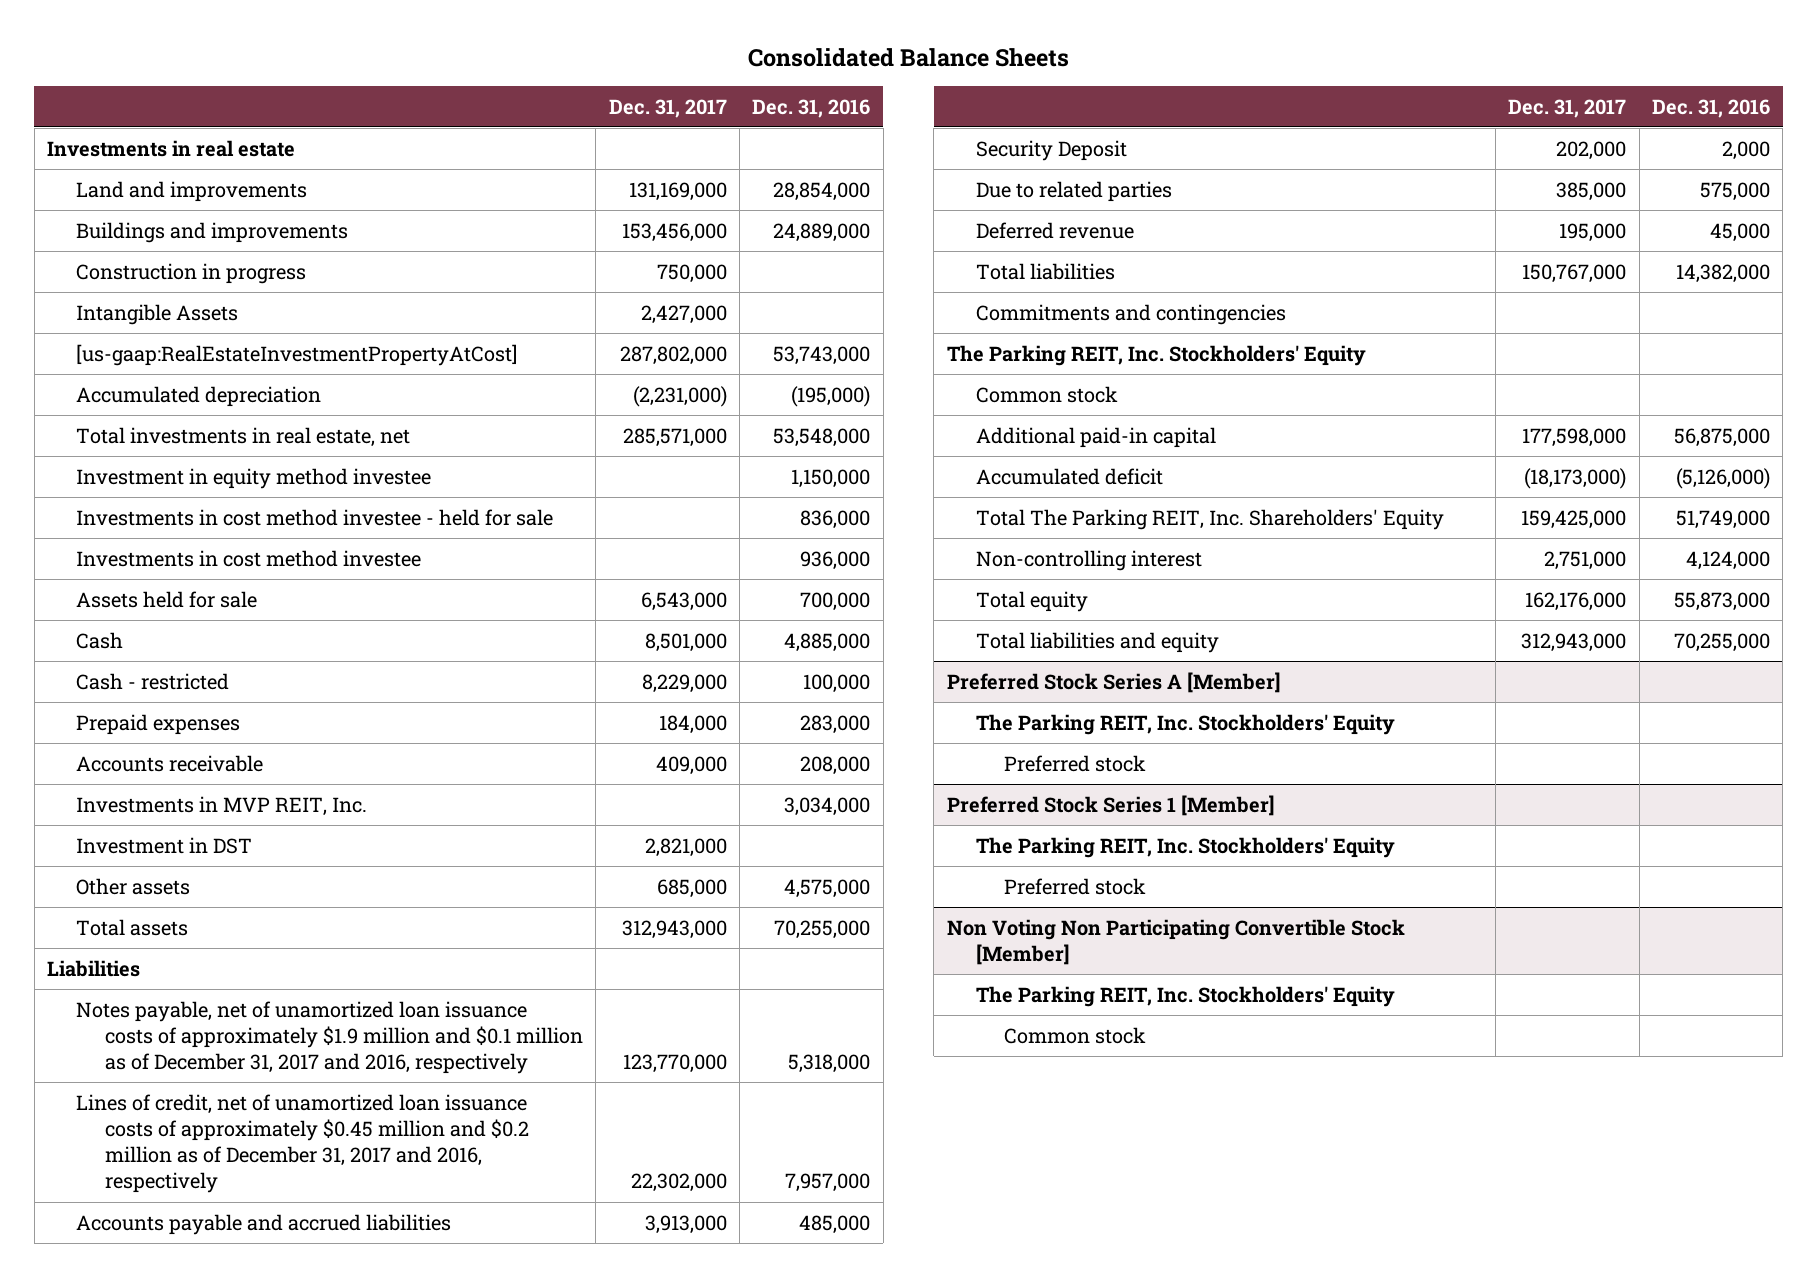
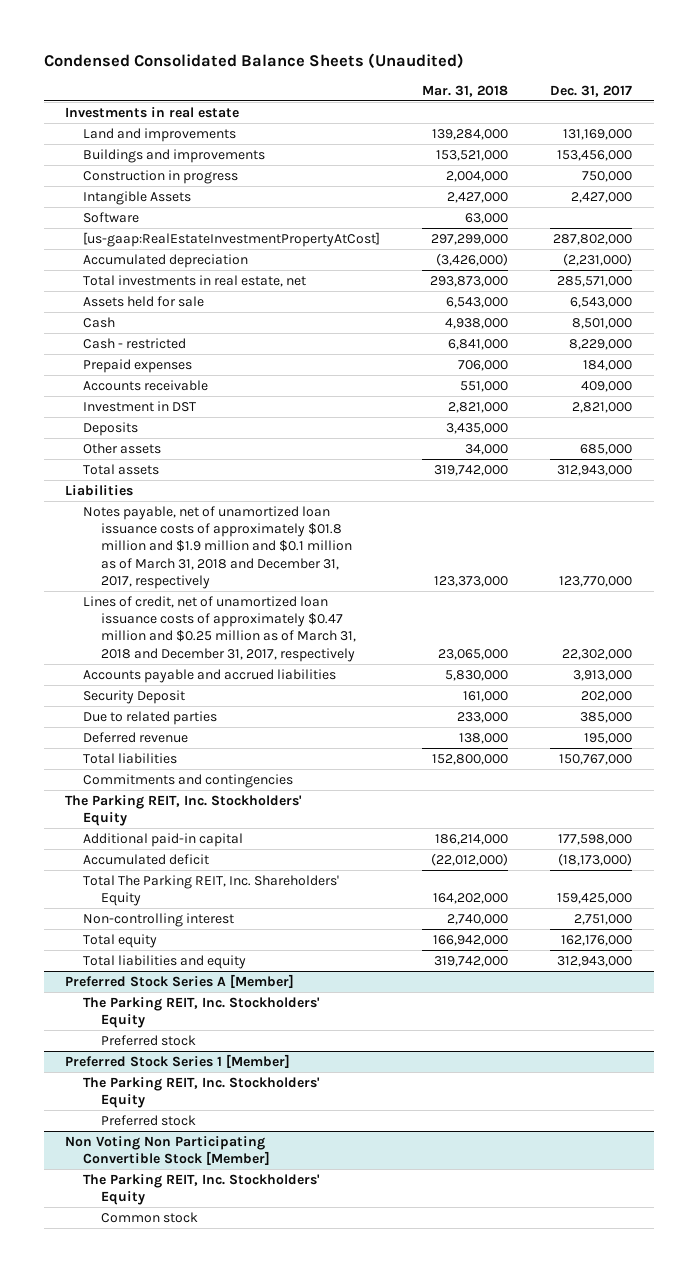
[747,47,1069,67] Consolidated Balance Sheets -> [43,52,464,68] Condensed Consolidated Balance Sheets (Unaudited)
[752,98,871,118] Dec. 31, 2016 -> none
none -> [422,84,509,97] Mar. 31, 2018
none -> [83,211,140,223] Software
[76,467,432,489] Investment in equity method investee -> none
[76,508,554,526] Investments in cost method investee - held for sale -> none
[76,549,422,567] Investments in cost method investee -> none
[76,795,368,816] Investments in MVP REIT, Inc. -> none
none -> [83,421,139,436] Deposits
[76,1000,583,1075] Notes payable, net of unamortized loan issuance costs of approximately $1.9 million and $0.1 million as of December 31, 2017 and 2016, respectively -> [83,505,353,589] Notes payable, net of unamortized loan issuance costs of approximately $01.8 million and $1.9 million and $0.1 million as of March 31, 2018 and December 31, 2017, respectively
[76,1093,529,1194] Lines of credit, net of unamortized loan issuance costs of approximately $0.45 million and $0.2 million as of December 31, 2017 and 2016, respectively -> [83,595,357,662] Lines of credit, net of unamortized loan issuance costs of approximately $0.47 million and $0.25 million as of March 31, 2018 and December 31, 2017, respectively
[975,385,1118,403] Common stock -> none

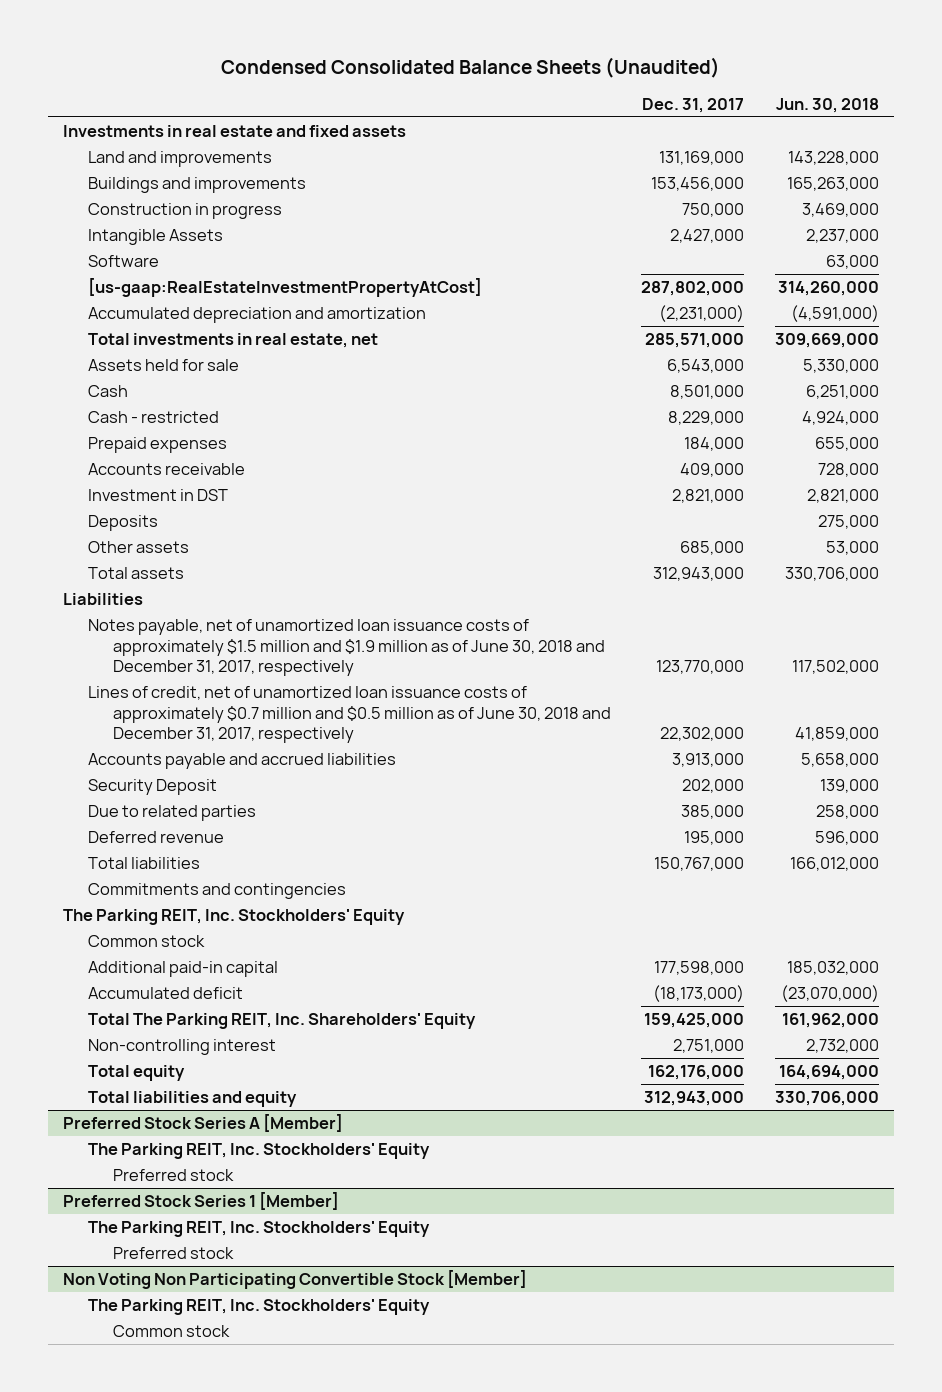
[422,84,509,97] Mar. 31, 2018 -> none
none -> [775,97,879,113] Jun. 30, 2018
[64,106,239,118] Investments in real estate -> [62,125,406,138] Investments in real estate and fixed assets
[83,253,249,268] Accumulated depreciation -> [87,307,426,324] Accumulated depreciation and amortization
[83,505,353,589] Notes payable, net of unamortized loan issuance costs of approximately $01.8 million and $1.9 million and $0.1 million as of March 31, 2018 and December 31, 2017, respectively -> [87,619,605,677] Notes payable, net of unamortized loan issuance costs of approximately $1.5 million and $1.9 million as of June 30, 2018 and December 31, 2017, respectively
[83,595,357,662] Lines of credit, net of unamortized loan issuance costs of approximately $0.47 million and $0.25 million as of March 31, 2018 and December 31, 2017, respectively -> [87,686,611,744] Lines of credit, net of unamortized loan issuance costs of approximately $0.7 million and $0.5 million as of June 30, 2018 and December 31, 2017, respectively
none -> [87,935,205,948] Common stock

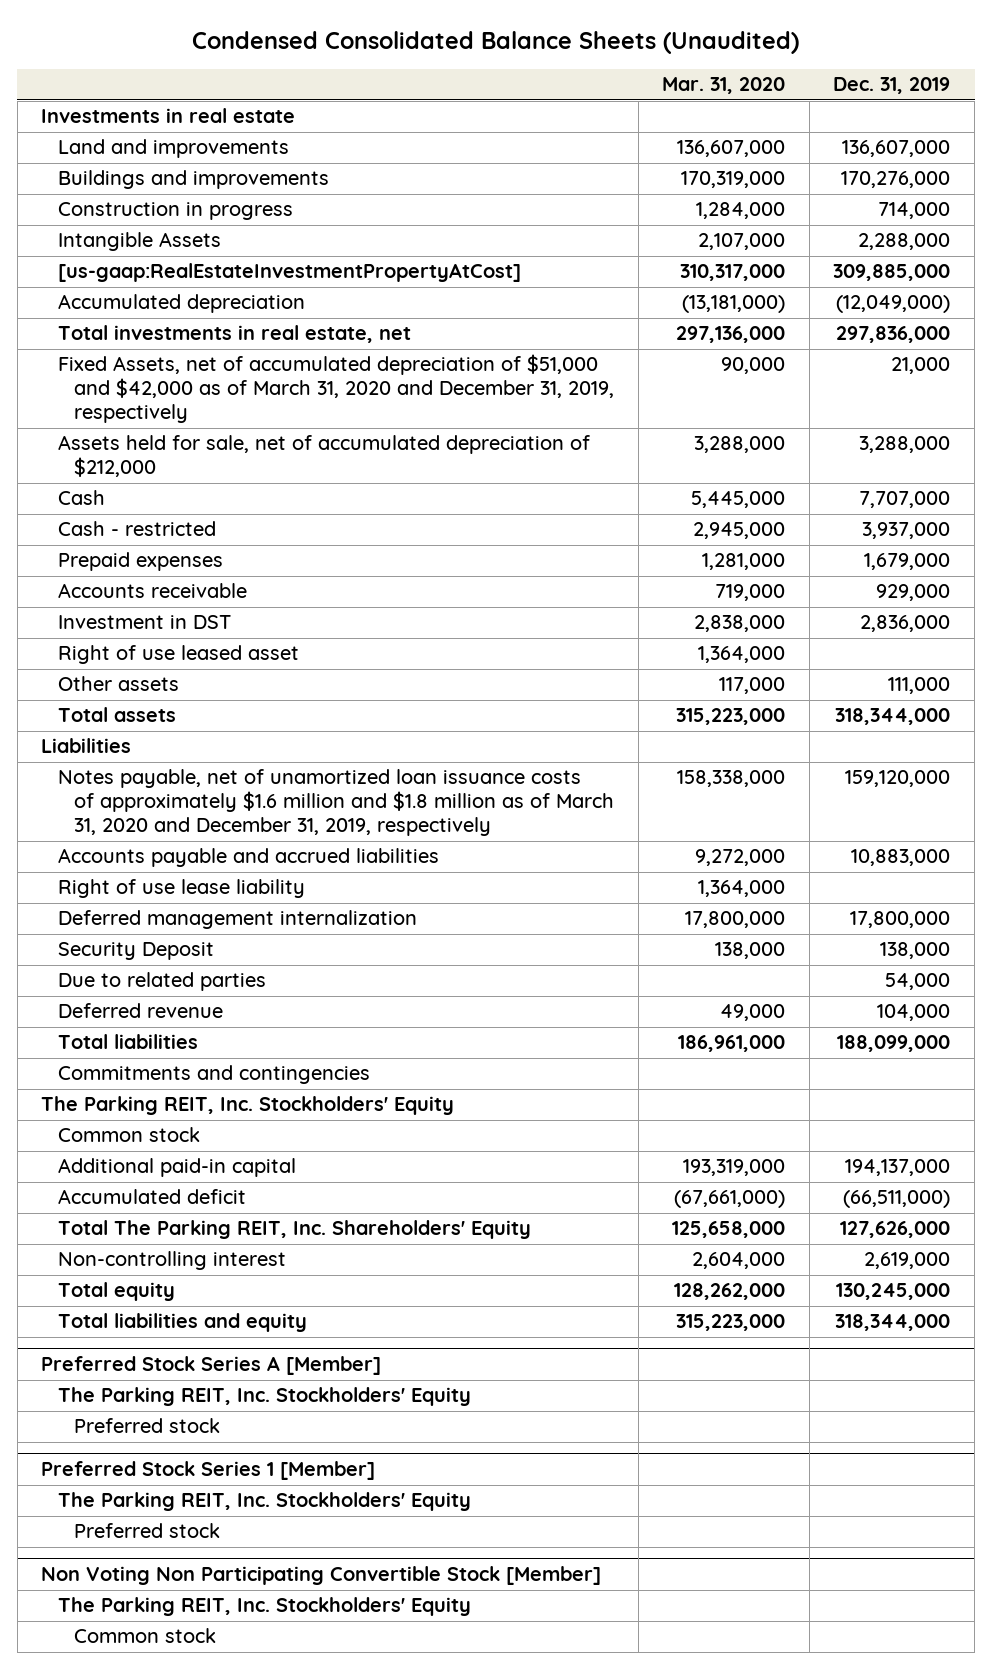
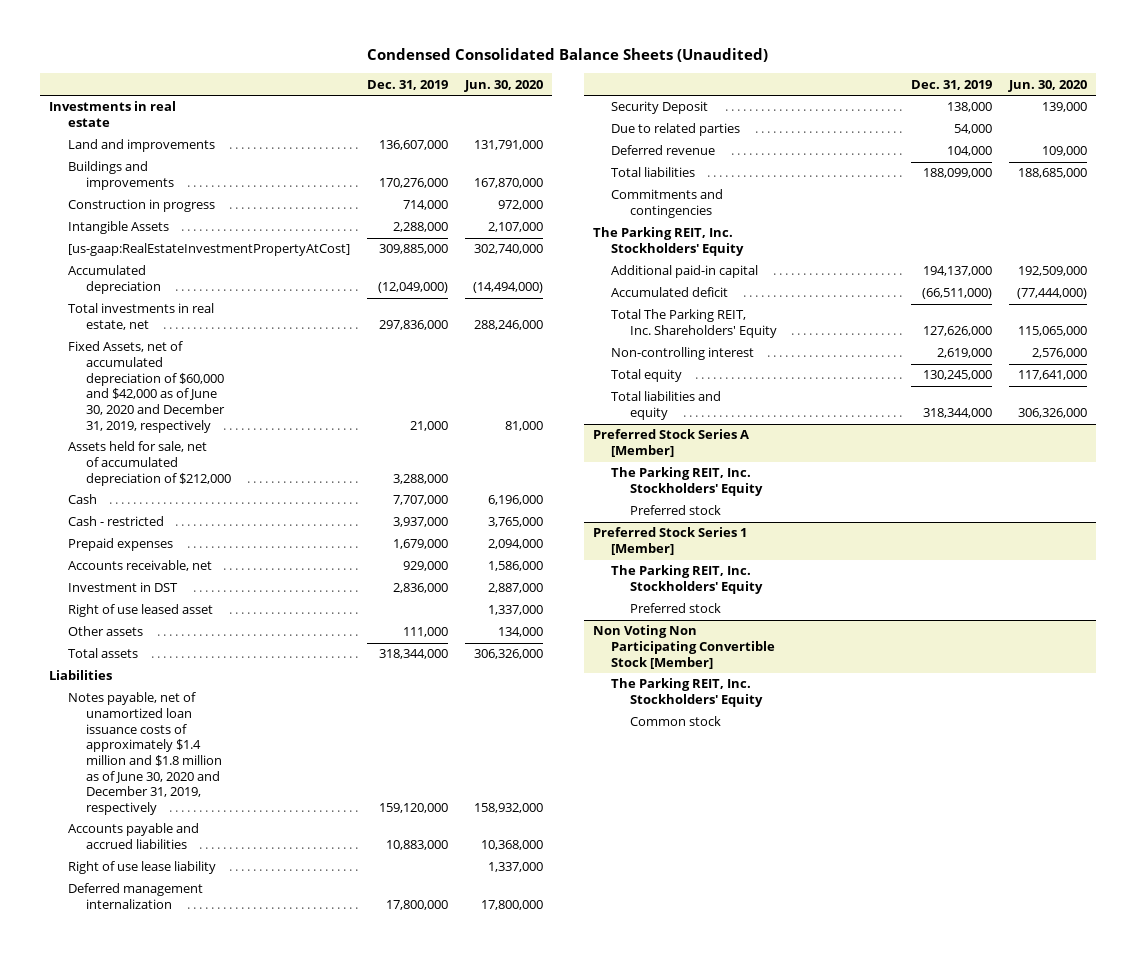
[662,77,786,95] Mar. 31, 2020 -> none
none -> [464,79,544,92] Jun. 30, 2020
[57,354,615,424] Fixed Assets, net of accumulated depreciation of $51,000 and $42,000 as of March 31, 2020 and December 31, 2019, respectively -> [67,341,225,433] Fixed Assets, net of accumulated depreciation of $60,000 and $42,000 as of June 30, 2020 and December 31, 2019, respectively
[57,583,247,599] Accounts receivable -> [67,560,212,572] Accounts receivable, net
[57,769,615,837] Notes payable, net of unamortized loan issuance costs of approximately $1.6 million and $1.8 million as of March 31, 2020 and December 31, 2019, respectively -> [67,692,222,816] Notes payable, net of unamortized loan issuance costs of approximately $1.4 million and $1.8 million as of June 30, 2020 and December 31, 2019, respectively
[57,1127,200,1143] Common stock -> none

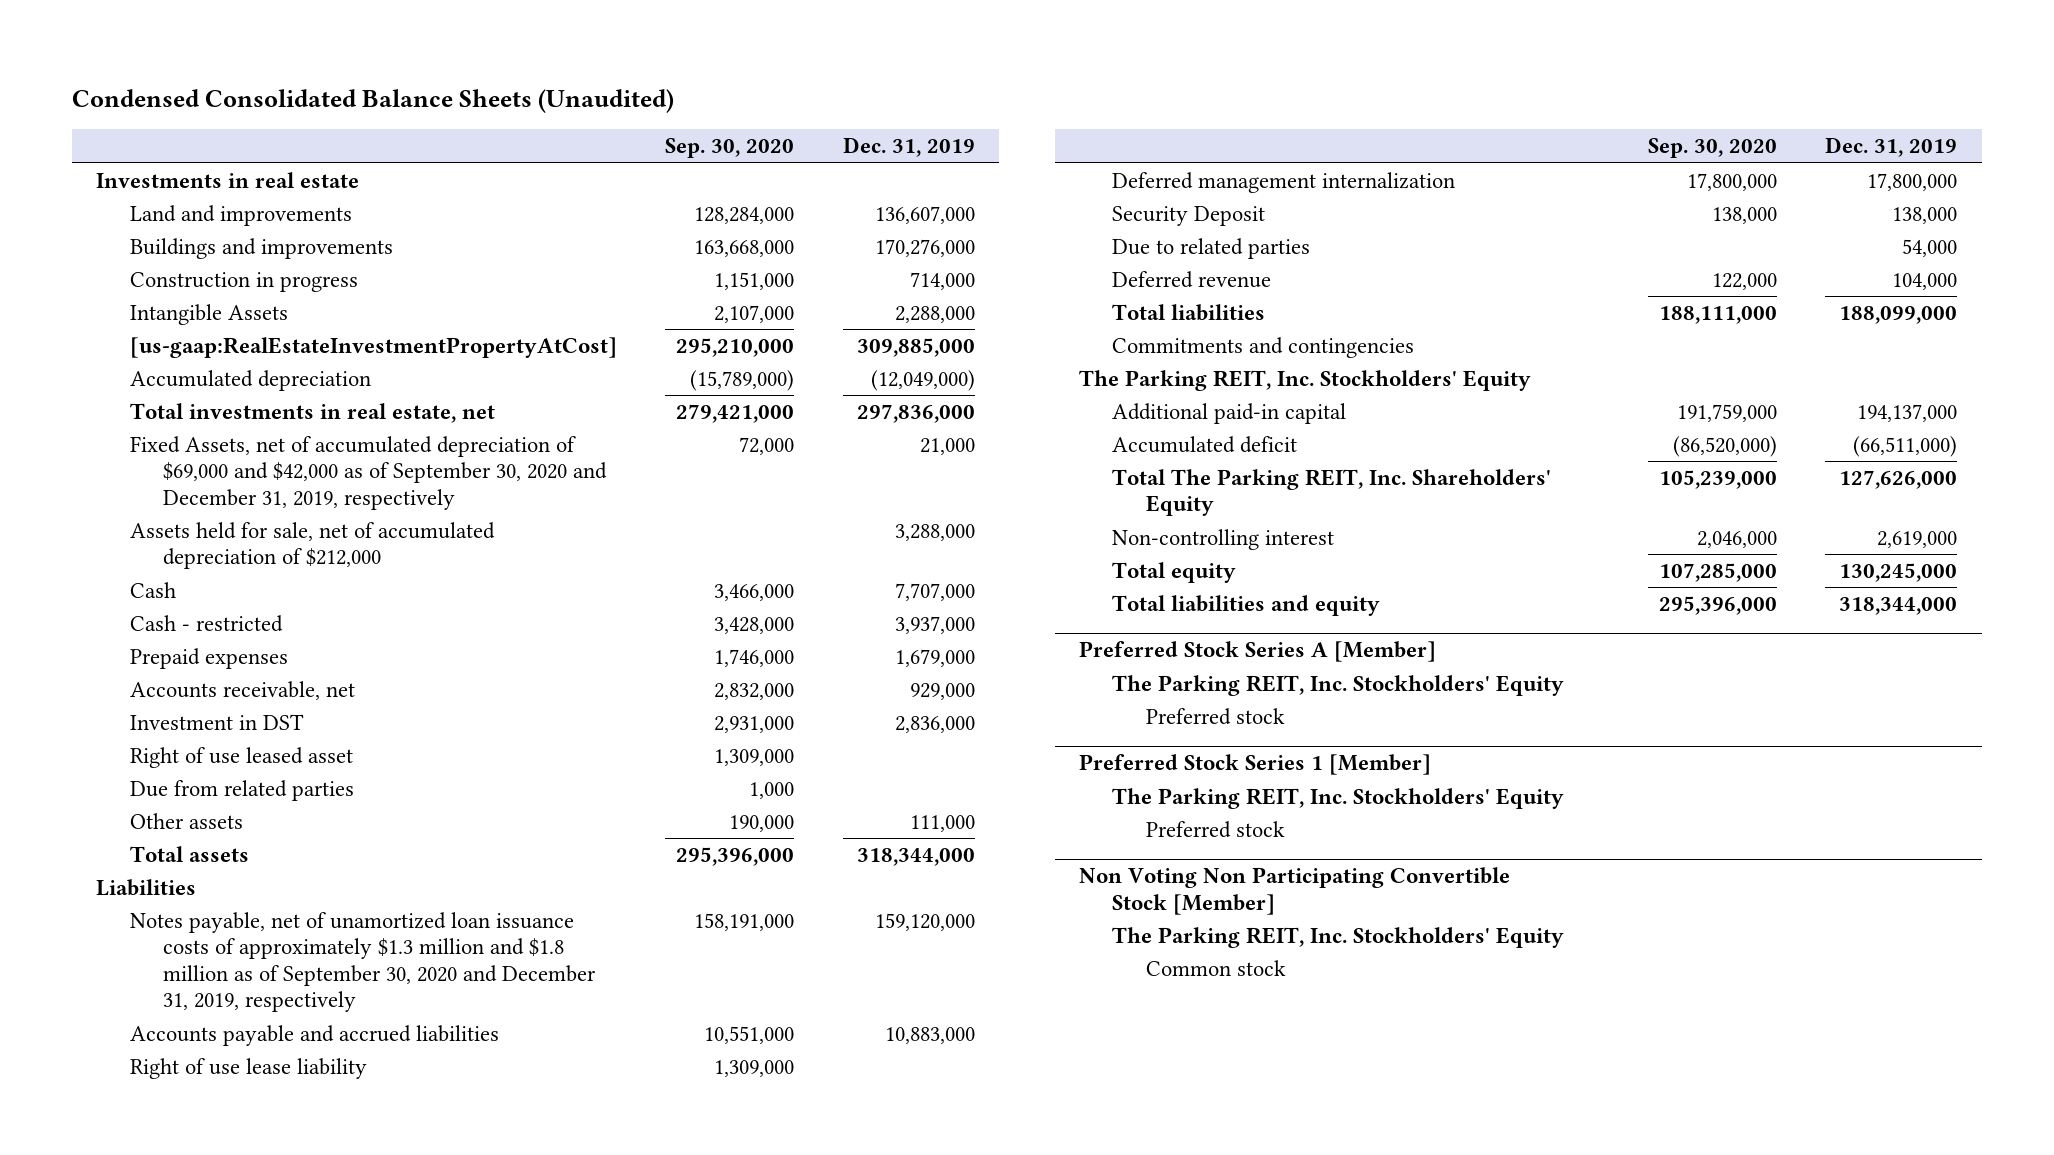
[464,79,544,92] Jun. 30, 2020 -> none
none -> [665,138,795,159] Sep. 30, 2020
[67,341,225,433] Fixed Assets, net of accumulated depreciation of $60,000 and $42,000 as of June 30, 2020 and December 31, 2019, respectively -> [129,435,608,510] Fixed Assets, net of accumulated depreciation of $69,000 and $42,000 as of September 30, 2020 and December 31, 2019, respectively
none -> [129,779,354,801] Due from related parties
[67,692,222,816] Notes payable, net of unamortized loan issuance costs of approximately $1.4 million and $1.8 million as of June 30, 2020 and December 31, 2019, respectively -> [129,911,597,1013] Notes payable, net of unamortized loan issuance costs of approximately $1.3 million and $1.8 million as of September 30, 2020 and December 31, 2019, respectively

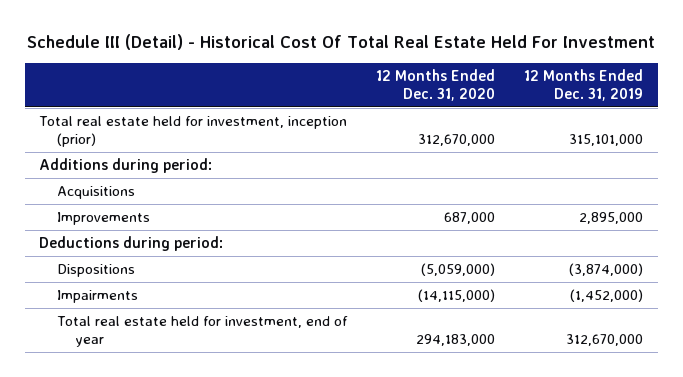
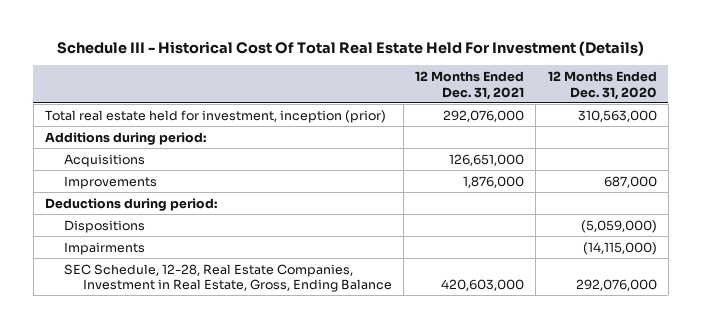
[27,34,656,51] Schedule III (Detail) - Historical Cost Of Total Real Estate Held For Investment -> [56,40,644,56] Schedule III - Historical Cost Of Total Real Estate Held For Investment (Details)
[524,69,644,101] 12 Months Ended Dec. 31, 2019 -> none
none -> [415,71,525,100] 12 Months Ended Dec. 31, 2021
[418,133,496,146] 312,670,000 -> [577,109,657,122] 310,563,000
[57,316,349,347] Total real estate held for investment, end of year -> none
none -> [63,263,393,293] SEC Schedule, 12-28, Real Estate Companies, Investment in Real Estate, Gross, Ending Balance

